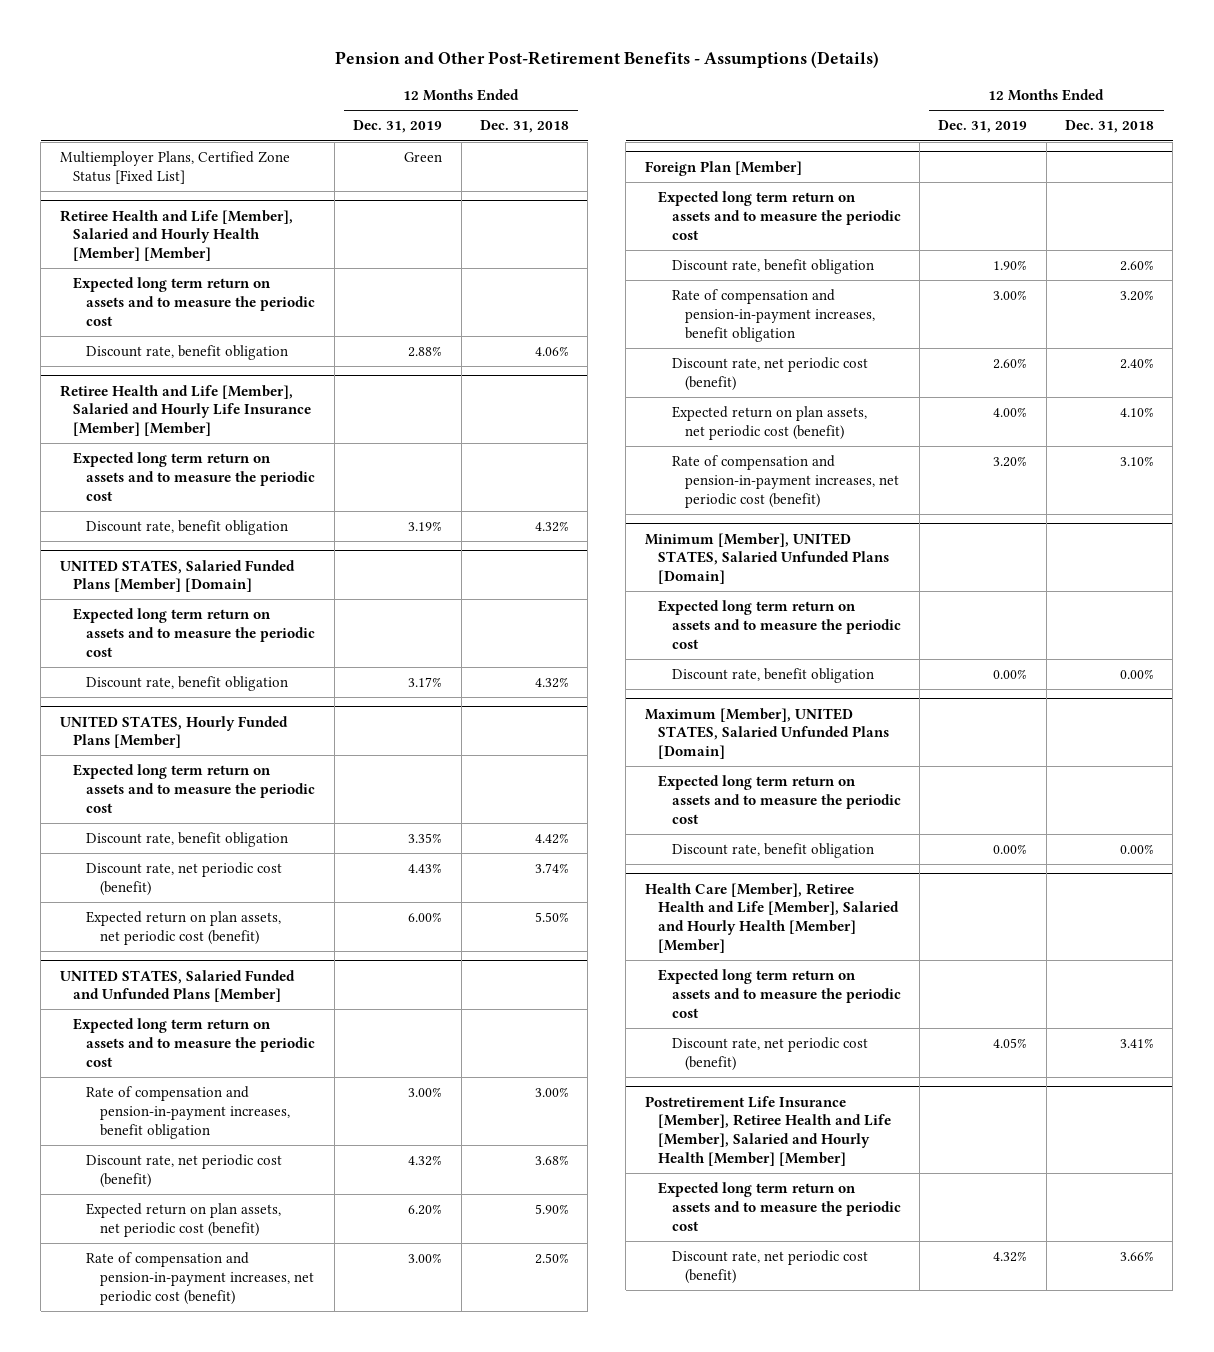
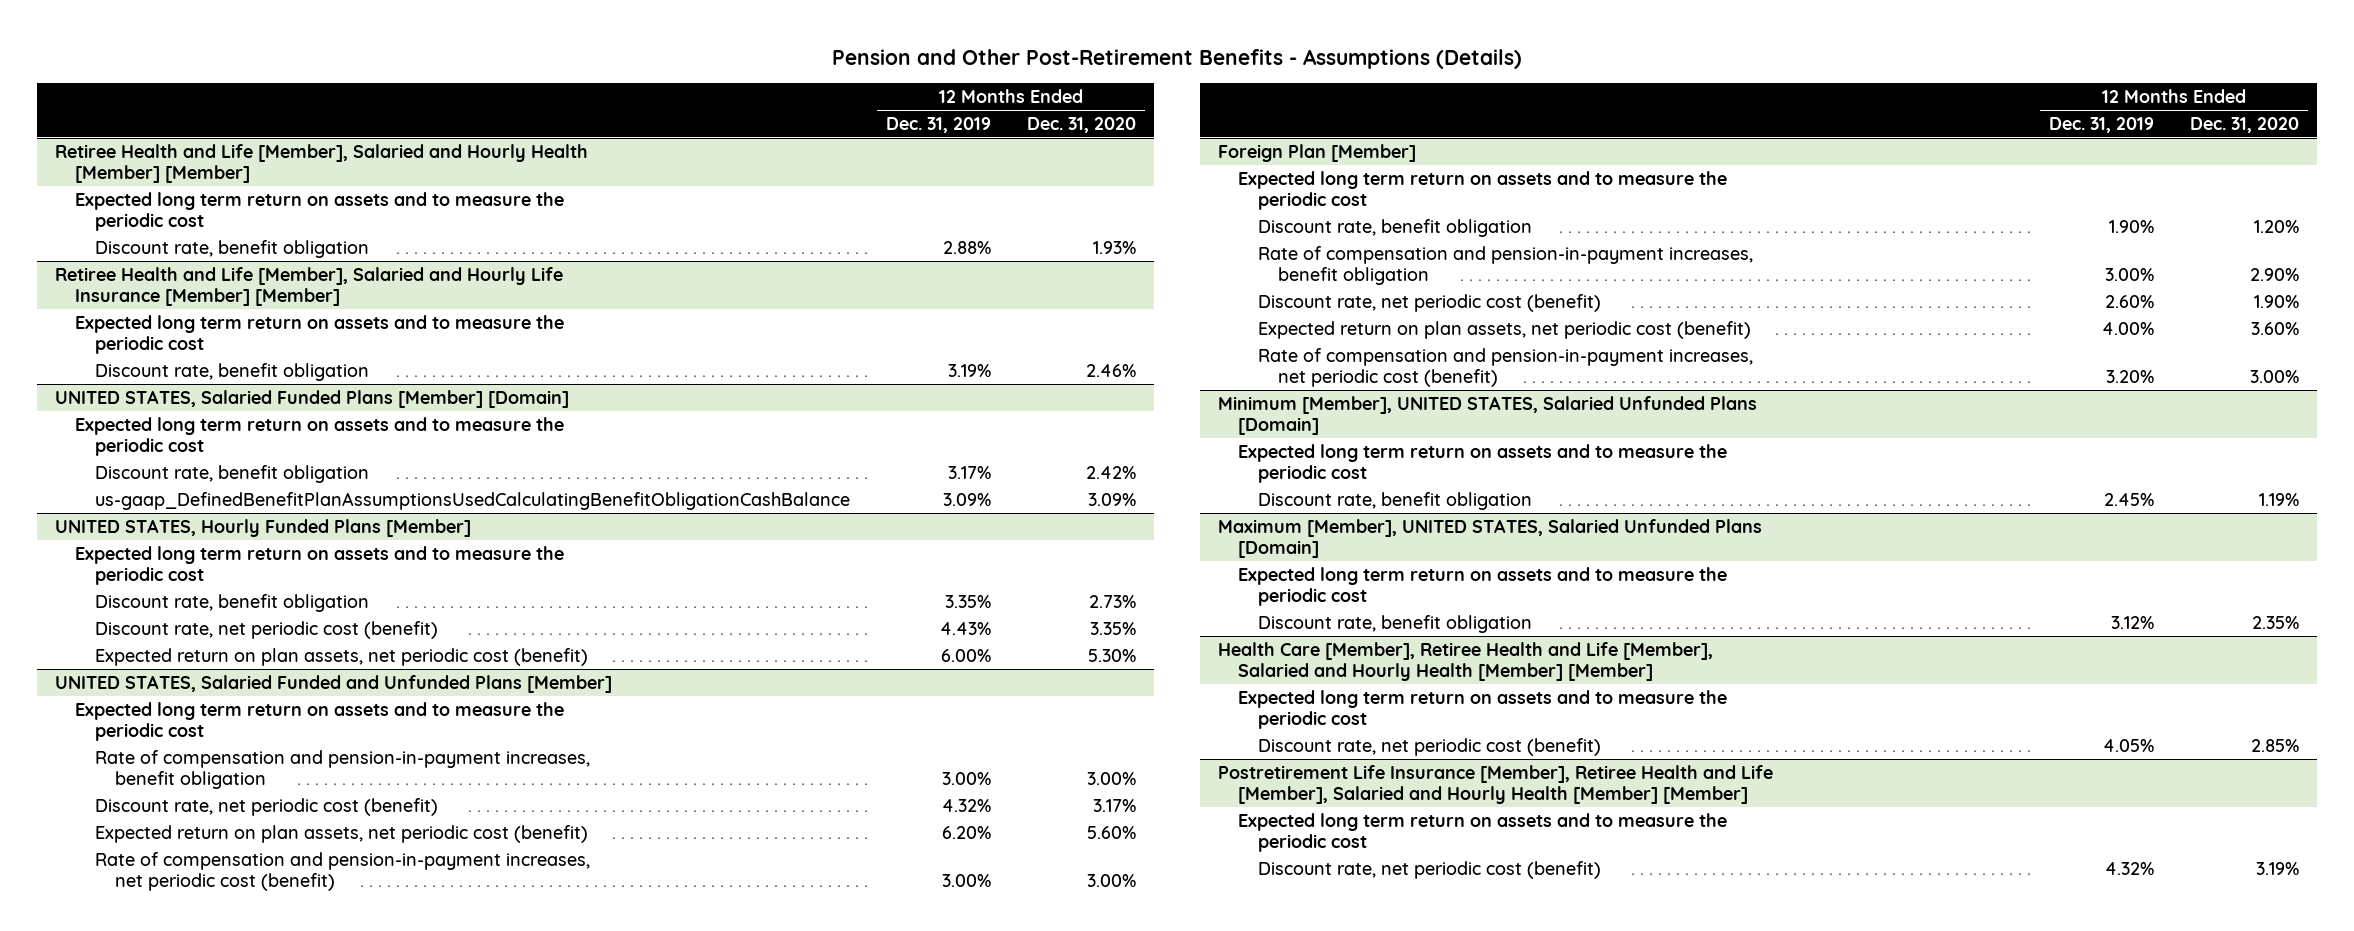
[479,120,569,134] Dec. 31, 2018 -> none
none -> [1027,116,1137,133] Dec. 31, 2020
[59,151,290,184] Multiemployer Plans, Certified Zone Status [Fixed List] -> none
none -> [94,491,850,510] us-gaap_DefinedBenefitPlanAssumptionsUsedCalculatingBenefitObligationCashBalance
[993,669,1028,680] 0.00% -> [2104,492,2155,506] 2.45%
[993,844,1028,855] 0.00% -> [2111,615,2155,629] 3.12%

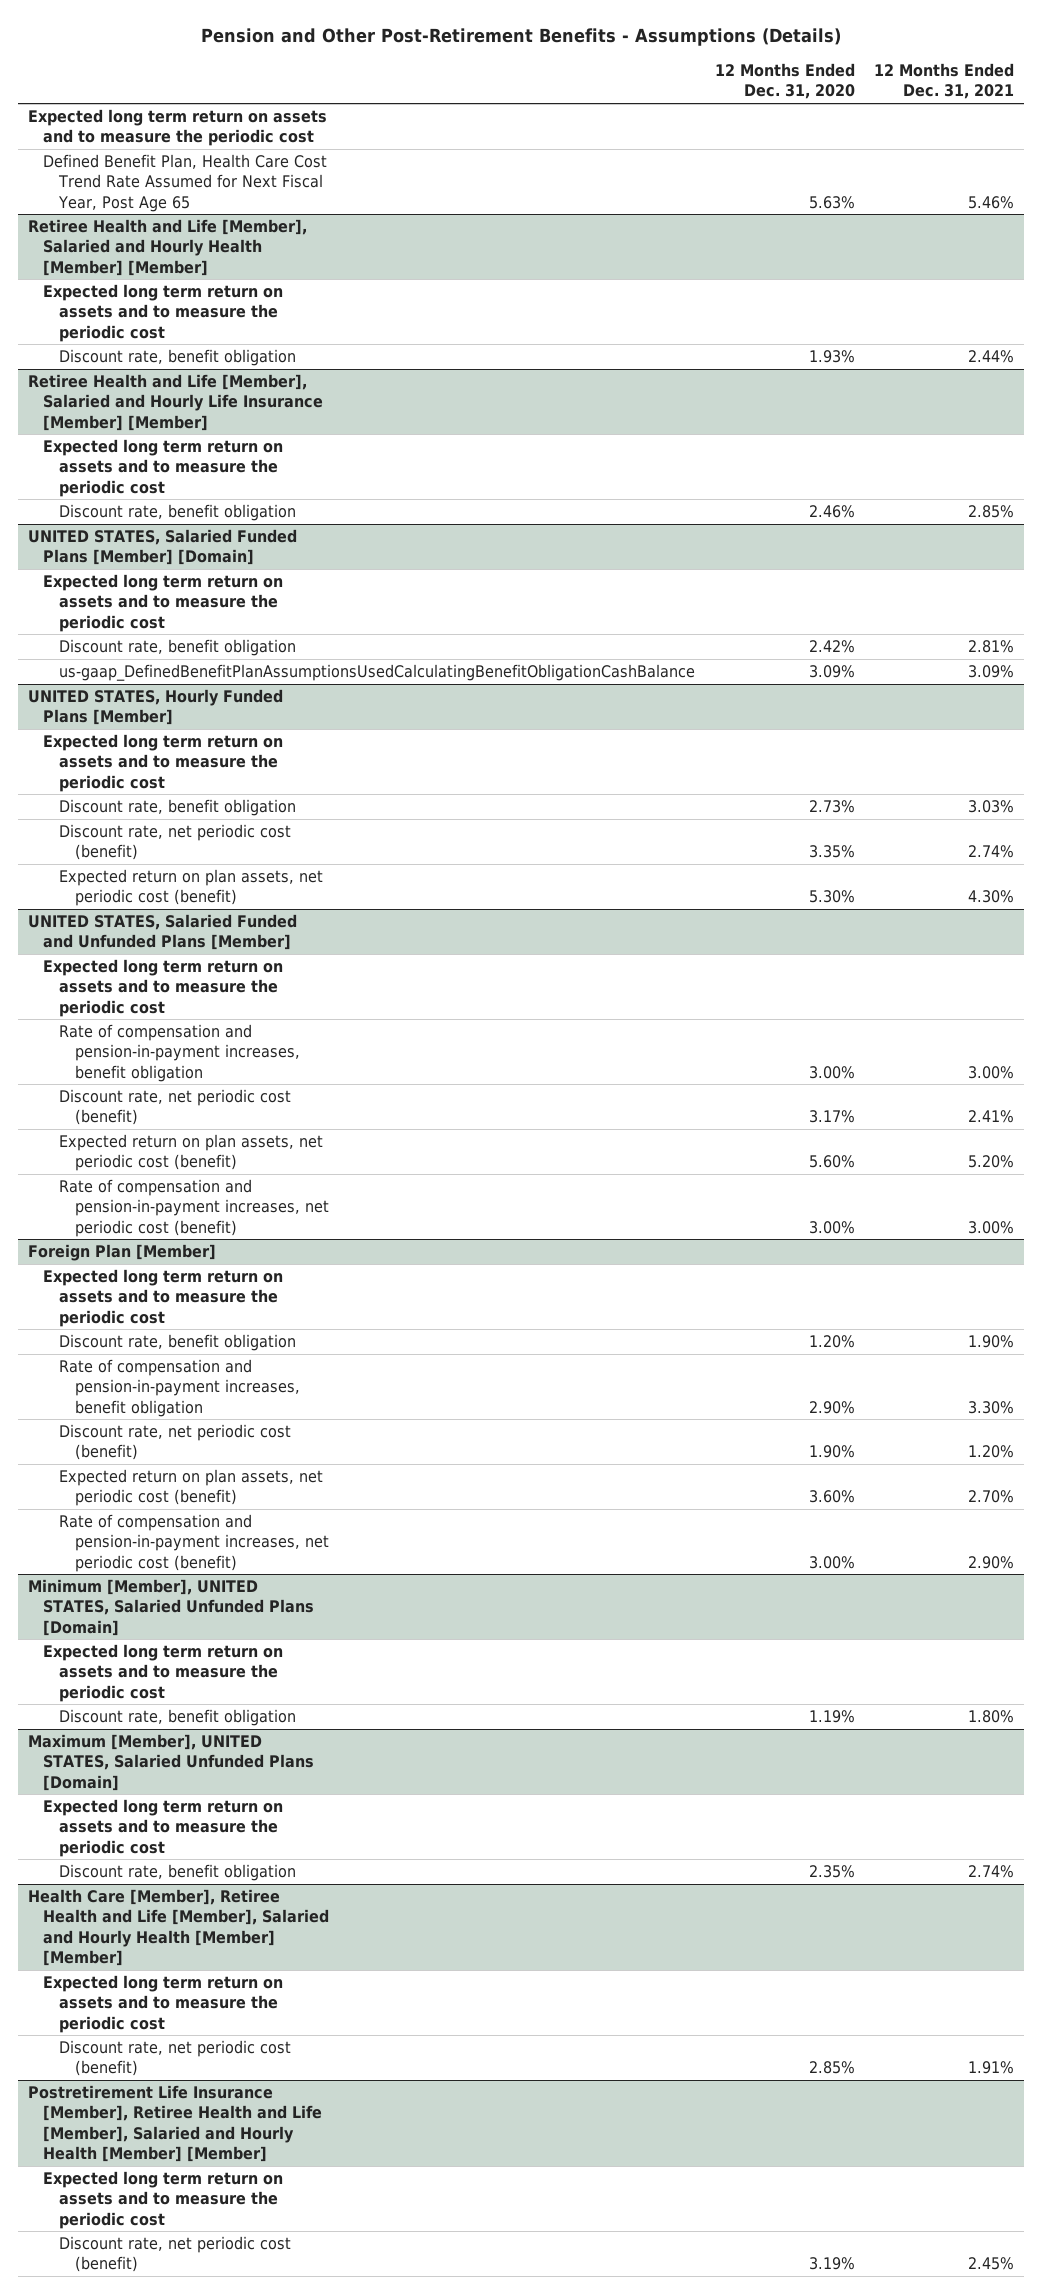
[886,116,992,133] Dec. 31, 2019 -> none
none -> [874,63,1015,100] 12 Months Ended Dec. 31, 2021
none -> [27,109,327,147] Expected long term return on assets and to measure the periodic cost
none -> [43,154,328,212] Defined Benefit Plan, Health Care Cost Trend Rate Assumed for Next Fiscal Year, Post Age 65

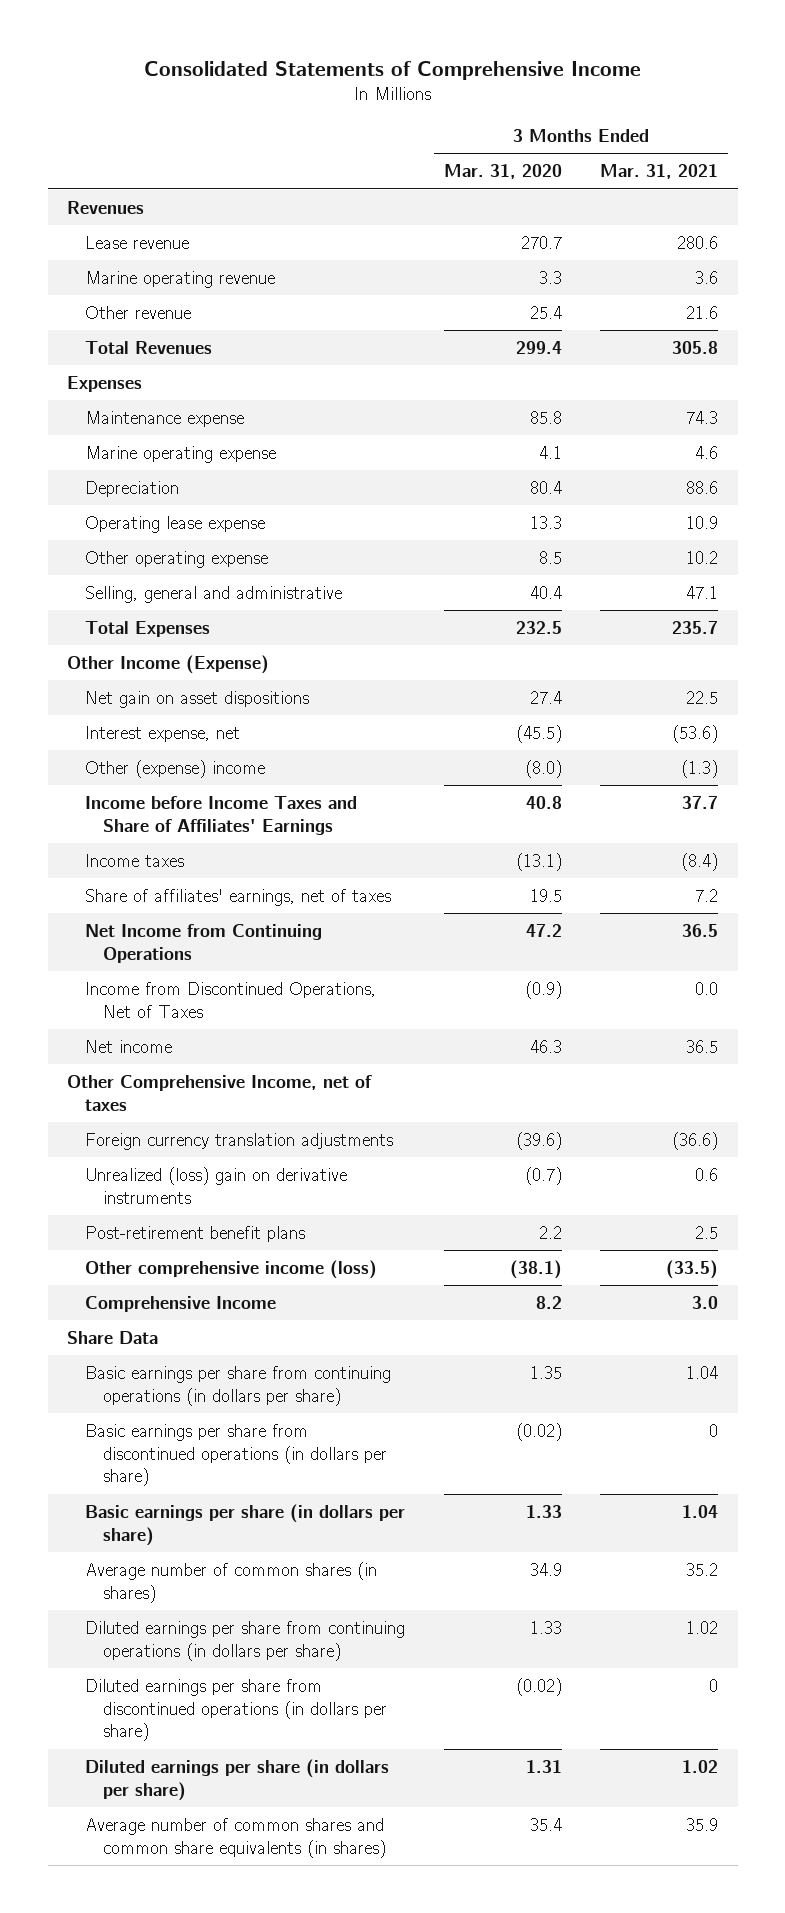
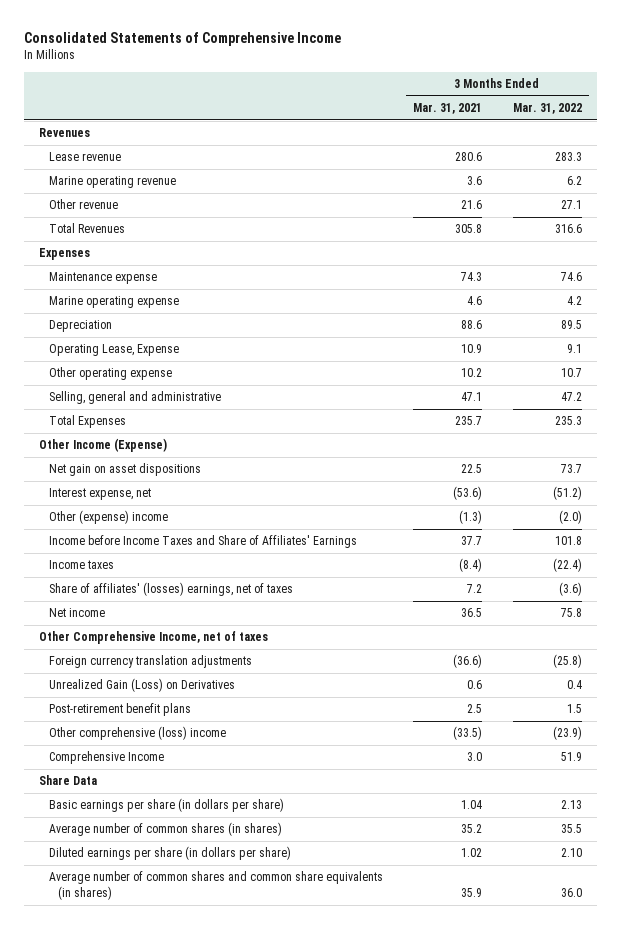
[443,164,562,180] Mar. 31, 2020 -> none
none -> [512,103,582,115] Mar. 31, 2022
[85,515,266,533] Operating lease expense -> [48,344,179,357] Operating Lease, Expense
[85,923,323,963] Net Income from Continuing Operations -> none
[85,981,377,1018] Income from Discontinued Operations, Net of Taxes -> none
[85,888,392,906] Share of affiliates' earnings, net of taxes -> [48,582,293,597] Share of affiliates' (losses) earnings, net of taxes
[85,1166,348,1204] Unrealized (loss) gain on derivative instruments -> [48,678,235,693] Unrealized Gain (Loss) on Derivatives
[85,1259,378,1279] Other comprehensive income (loss) -> [48,726,226,741] Other comprehensive (loss) income
[85,1365,392,1406] Basic earnings per share from continuing operations (in dollars per share) -> none
[85,1423,388,1487] Basic earnings per share from discontinued operations (in dollars per share) -> none
[85,1620,406,1661] Diluted earnings per share from continuing operations (in dollars per share) -> none
[85,1678,388,1742] Diluted earnings per share from discontinued operations (in dollars per share) -> none

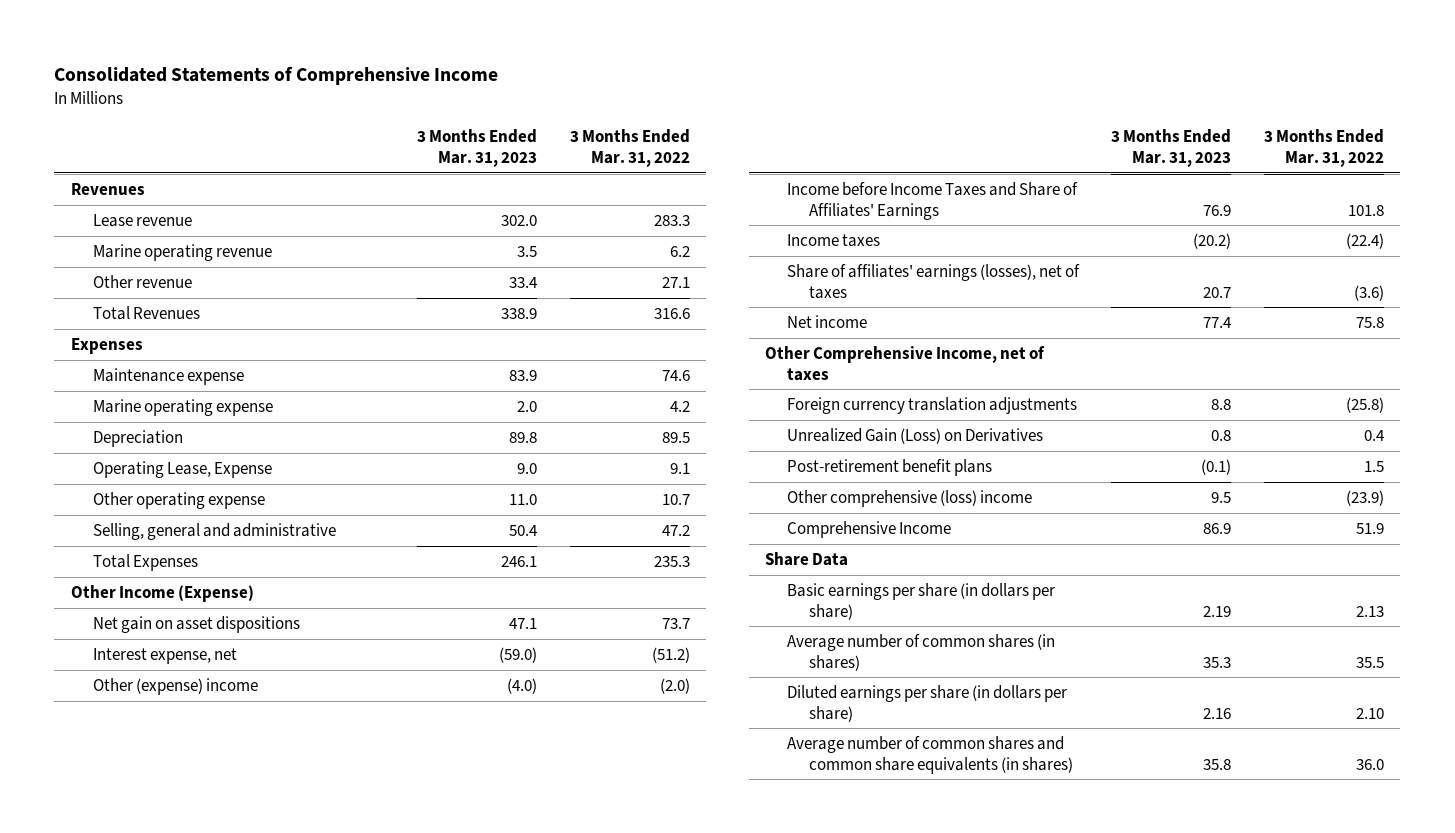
[413,103,483,115] Mar. 31, 2021 -> none
none -> [417,129,538,168] 3 Months Ended Mar. 31, 2023
[48,582,293,597] Share of affiliates' (losses) earnings, net of taxes -> [786,263,1080,299] Share of affiliates' earnings (losses), net of taxes

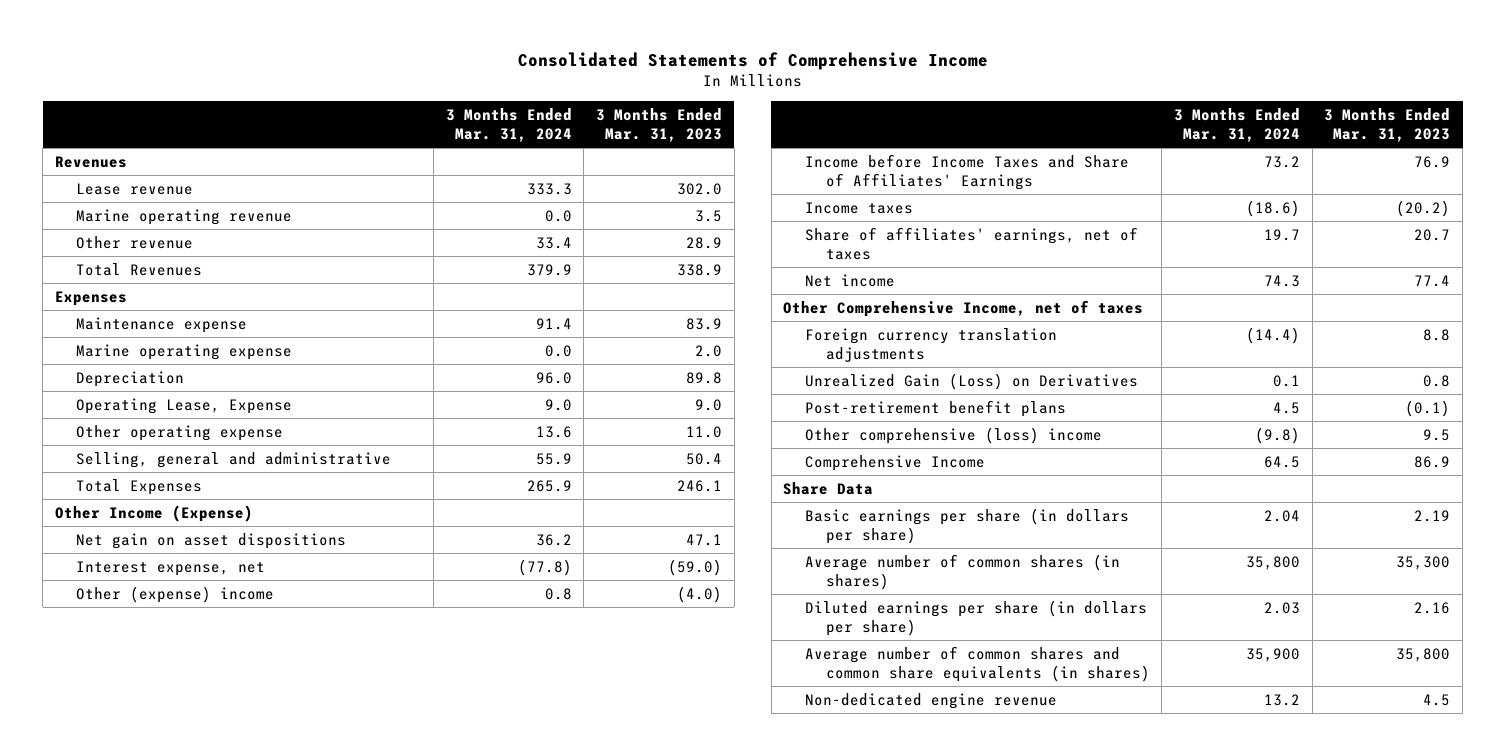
[569,129,690,168] 3 Months Ended Mar. 31, 2022 -> none
none -> [445,107,572,142] 3 Months Ended Mar. 31, 2024
[509,276,538,288] 33.4 -> [685,236,722,249] 28.9
[786,263,1080,299] Share of affiliates' earnings (losses), net of taxes -> [804,226,1138,260] Share of affiliates' earnings, net of taxes
[1203,656,1232,668] 35.3 -> [1396,555,1451,570] 35,300
[1203,758,1232,770] 35.8 -> [1396,647,1451,662] 35,800
none -> [804,692,1057,709] Non-dedicated engine revenue

